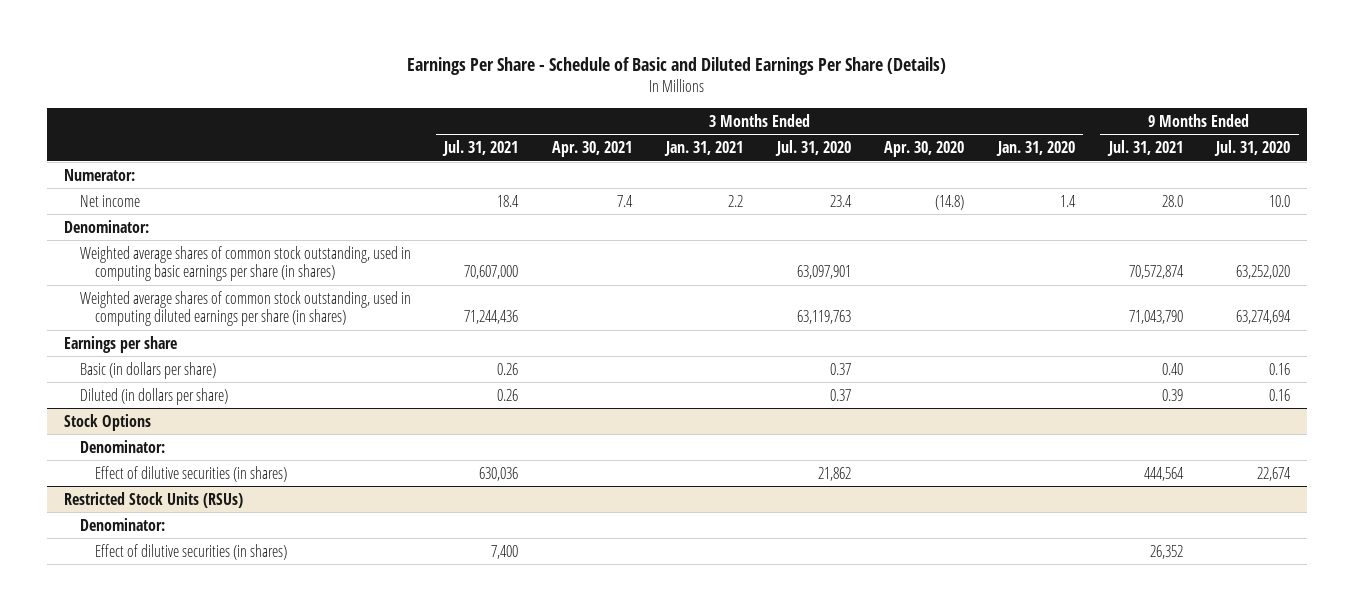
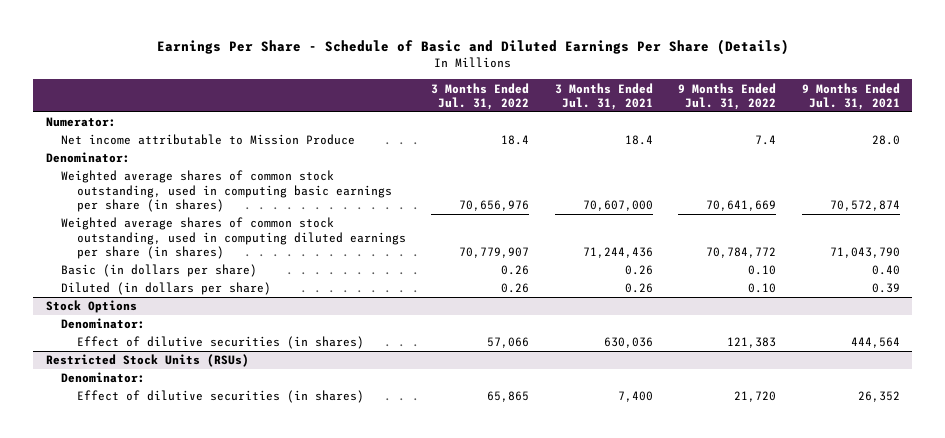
[552,141,633,158] Apr. 30, 2021 -> none
[663,141,743,157] Jan. 31, 2021 -> none
[774,140,851,157] Jul. 31, 2020 -> none
[884,141,965,158] Apr. 30, 2020 -> none
[995,141,1075,157] Jan. 31, 2020 -> none
[1214,140,1291,157] Jul. 31, 2020 -> none
none -> [431,82,530,110] 3 Months Ended Jul. 31, 2022
none -> [678,82,777,110] 9 Months Ended Jul. 31, 2022
[79,194,140,207] Net income -> [61,134,356,146] Net income attributable to Mission Produce
[63,335,177,353] Earnings per share -> none

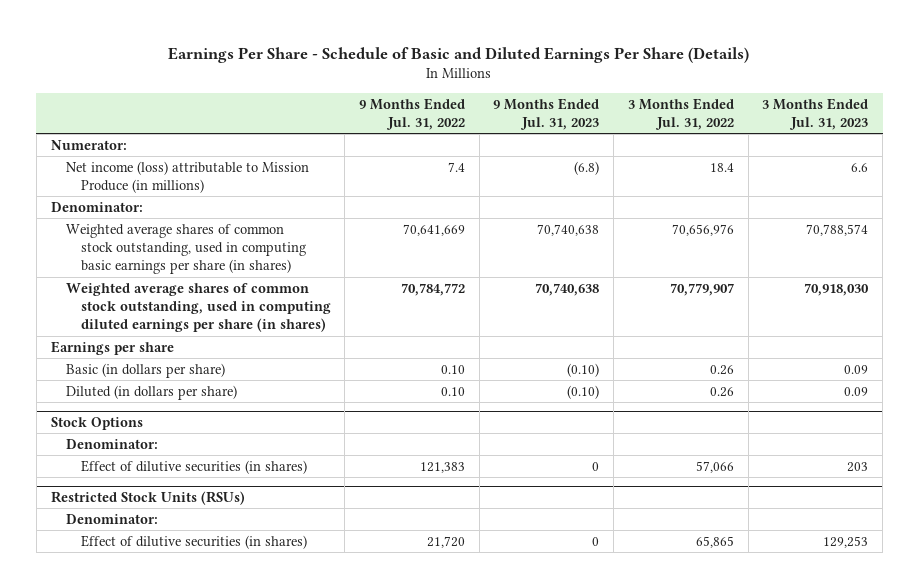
[554,82,653,110] 3 Months Ended Jul. 31, 2021 -> none
[801,82,900,110] 9 Months Ended Jul. 31, 2021 -> none
none -> [493,97,600,130] 9 Months Ended Jul. 31, 2023
none -> [762,97,869,130] 3 Months Ended Jul. 31, 2023
[61,134,356,146] Net income attributable to Mission Produce -> [65,160,309,194] Net income (loss) attributable to Mission Produce (in millions)
none -> [50,340,174,355] Earnings per share

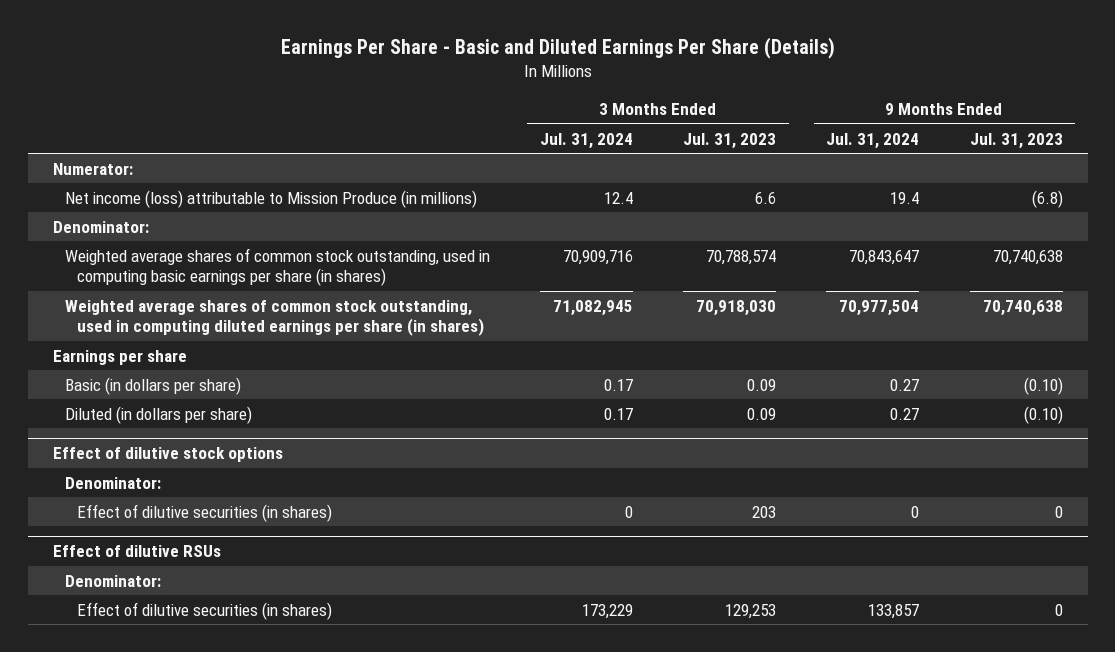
[168,46,750,63] Earnings Per Share - Schedule of Basic and Diluted Earnings Per Share (Details) -> [280,37,835,60] Earnings Per Share - Basic and Diluted Earnings Per Share (Details)
[358,97,465,130] 9 Months Ended Jul. 31, 2022 -> none
[627,97,734,130] 3 Months Ended Jul. 31, 2022 -> none
none -> [540,132,634,149] Jul. 31, 2024
none -> [826,132,920,149] Jul. 31, 2024
[50,416,143,430] Stock Options -> [52,447,283,463] Effect of dilutive stock options
[50,490,245,505] Restricted Stock Units (RSUs) -> [52,545,221,558] Effect of dilutive RSUs

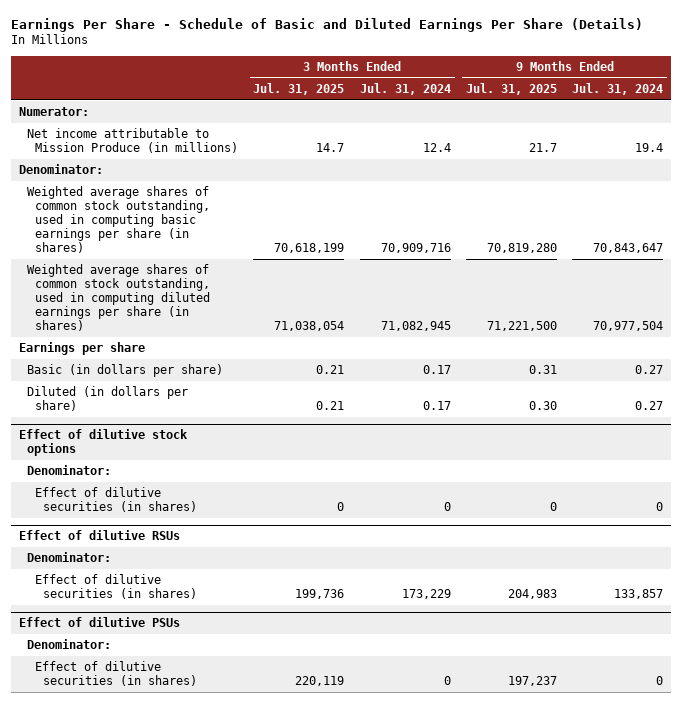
[280,37,835,60] Earnings Per Share - Basic and Diluted Earnings Per Share (Details) -> [11,17,644,32] Earnings Per Share - Schedule of Basic and Diluted Earnings Per Share (Details)
[683,132,777,149] Jul. 31, 2023 -> none
[969,132,1063,149] Jul. 31, 2023 -> none
none -> [253,83,345,96] Jul. 31, 2025
none -> [466,83,558,96] Jul. 31, 2025
[64,189,477,208] Net income (loss) attributable to Mission Produce (in millions) -> [26,128,239,154] Net income attributable to Mission Produce (in millions)
none -> [18,617,180,628] Effect of dilutive PSUs
none -> [26,639,111,650] Denominator:
none -> [35,661,198,687] Effect of dilutive securities (in shares)

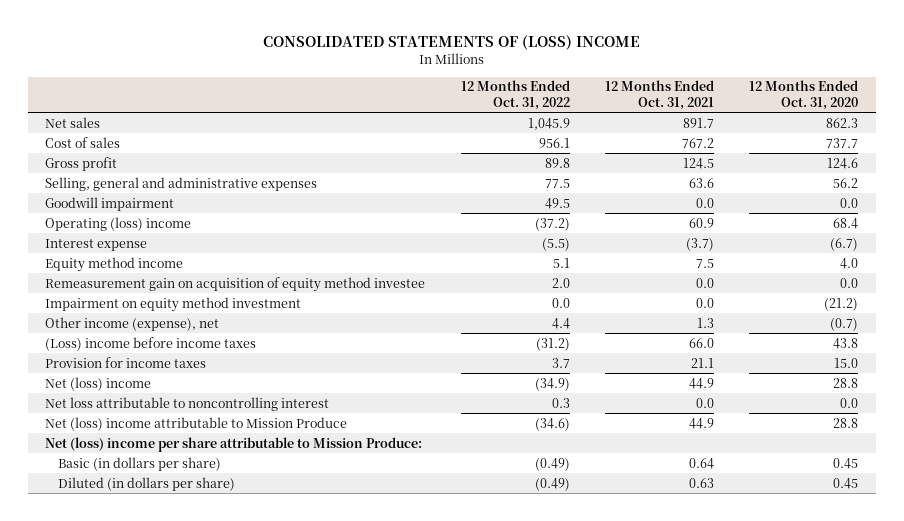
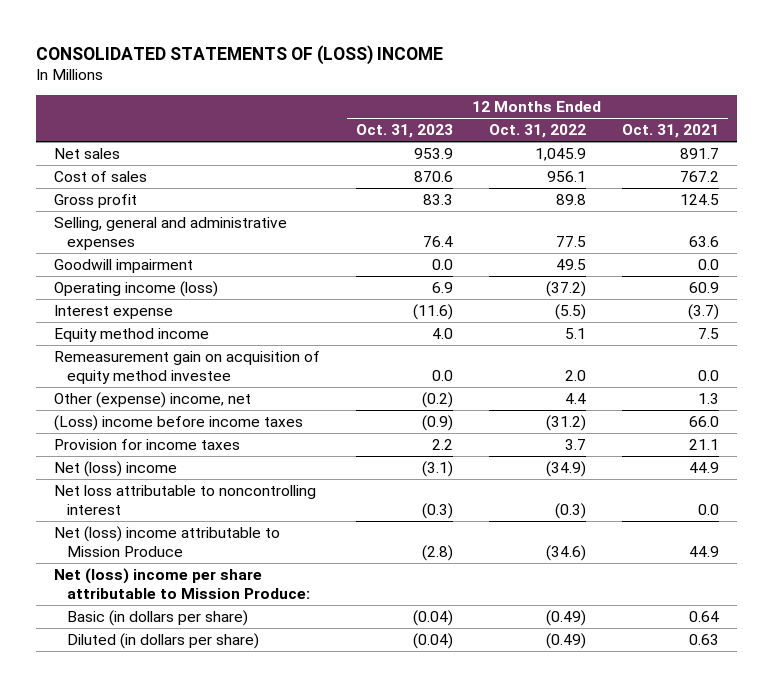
[749,80,859,110] 12 Months Ended Oct. 31, 2020 -> none
none -> [355,124,453,139] Oct. 31, 2023
[45,216,192,231] Operating (loss) income -> [53,280,218,297] Operating income (loss)
[45,296,302,312] Impairment on equity method investment -> none
[45,316,220,331] Other income (expense), net -> [53,391,251,408] Other (expense) income, net
[551,397,570,408] 0.3 -> [554,502,586,519] (0.3)

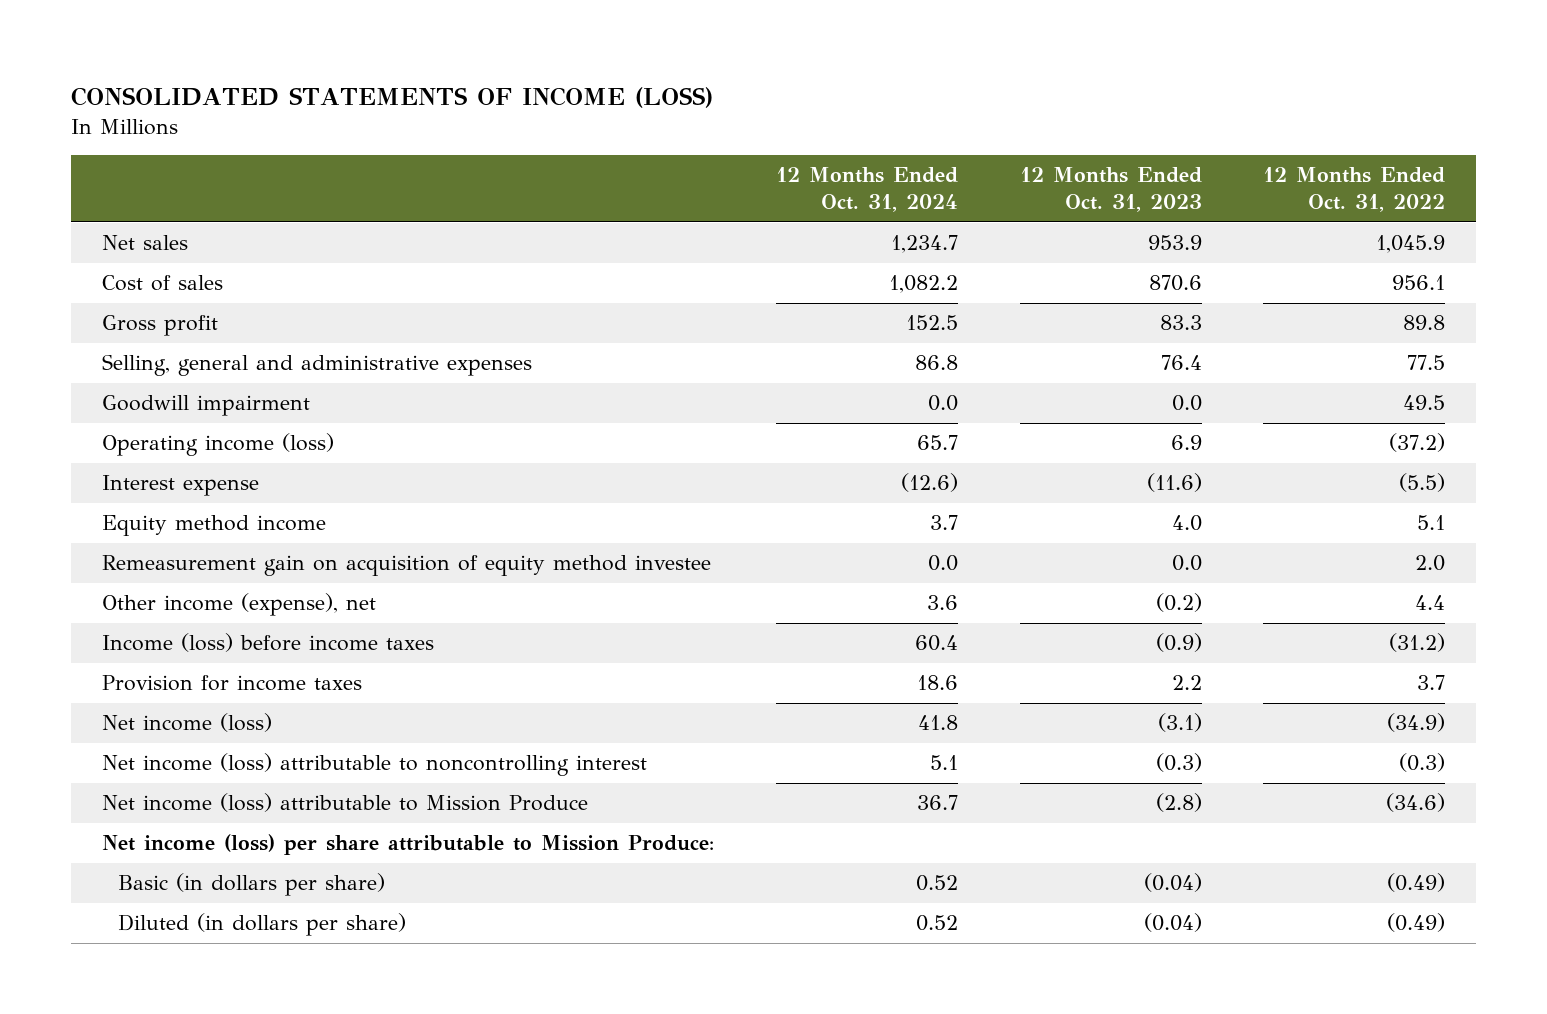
[35,44,443,65] CONSOLIDATED STATEMENTS OF (LOSS) INCOME -> [71,86,714,108] CONSOLIDATED STATEMENTS OF INCOME (LOSS)
[621,124,719,139] Oct. 31, 2021 -> none
none -> [775,167,958,213] 12 Months Ended Oct. 31, 2024
[53,391,251,408] Other (expense) income, net -> [102,593,377,617] Other income (expense), net
[53,414,303,431] (Loss) income before income taxes -> [102,633,435,653] Income (loss) before income taxes
[53,460,177,477] Net (loss) income -> [102,713,273,733] Net income (loss)
[53,484,316,515] Net loss attributable to noncontrolling interest -> [102,753,648,777] Net income (loss) attributable to noncontrolling interest
[53,525,280,557] Net (loss) income attributable to Mission Produce -> [102,793,589,813] Net income (loss) attributable to Mission Produce
[53,567,310,599] Net (loss) income per share attributable to Mission Produce: -> [102,834,715,856] Net income (loss) per share attributable to Mission Produce:

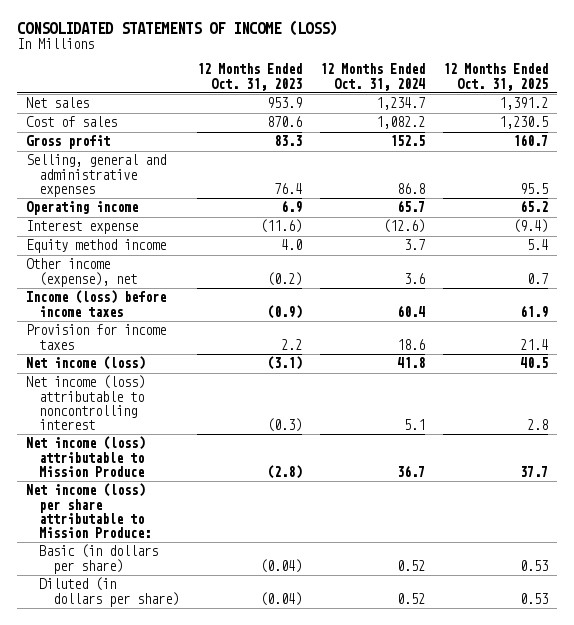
[1263,167,1446,213] 12 Months Ended Oct. 31, 2022 -> none
none -> [443,63,549,91] 12 Months Ended Oct. 31, 2025
[102,395,311,417] Goodwill impairment -> none
[102,433,335,457] Operating income (loss) -> [26,201,139,216] Operating income
[102,555,712,577] Remeasurement gain on acquisition of equity method investee -> none

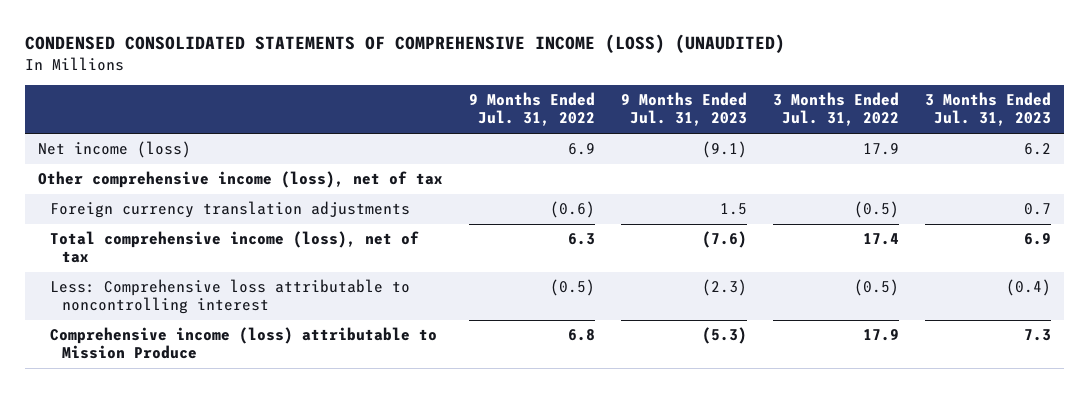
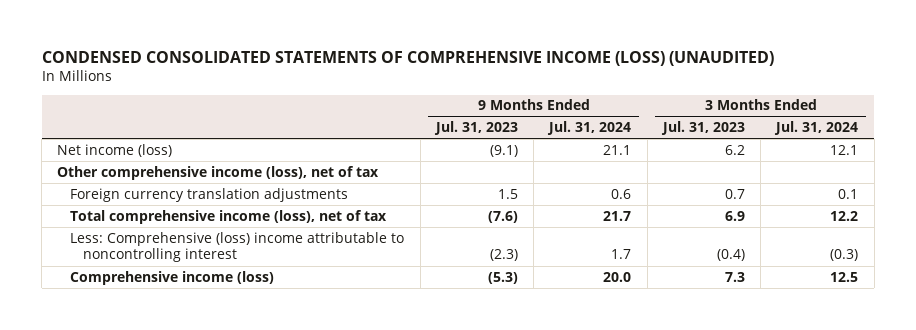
[469,92,596,127] 9 Months Ended Jul. 31, 2022 -> none
[772,92,899,127] 3 Months Ended Jul. 31, 2022 -> none
none -> [547,121,632,136] Jul. 31, 2024
none -> [774,121,859,136] Jul. 31, 2024
[50,279,411,315] Less: Comprehensive loss attributable to noncontrolling interest -> [70,231,405,263] Less: Comprehensive (loss) income attributable to noncontrolling interest
[50,327,438,360] Comprehensive income (loss) attributable to Mission Produce -> [70,270,275,285] Comprehensive income (loss)

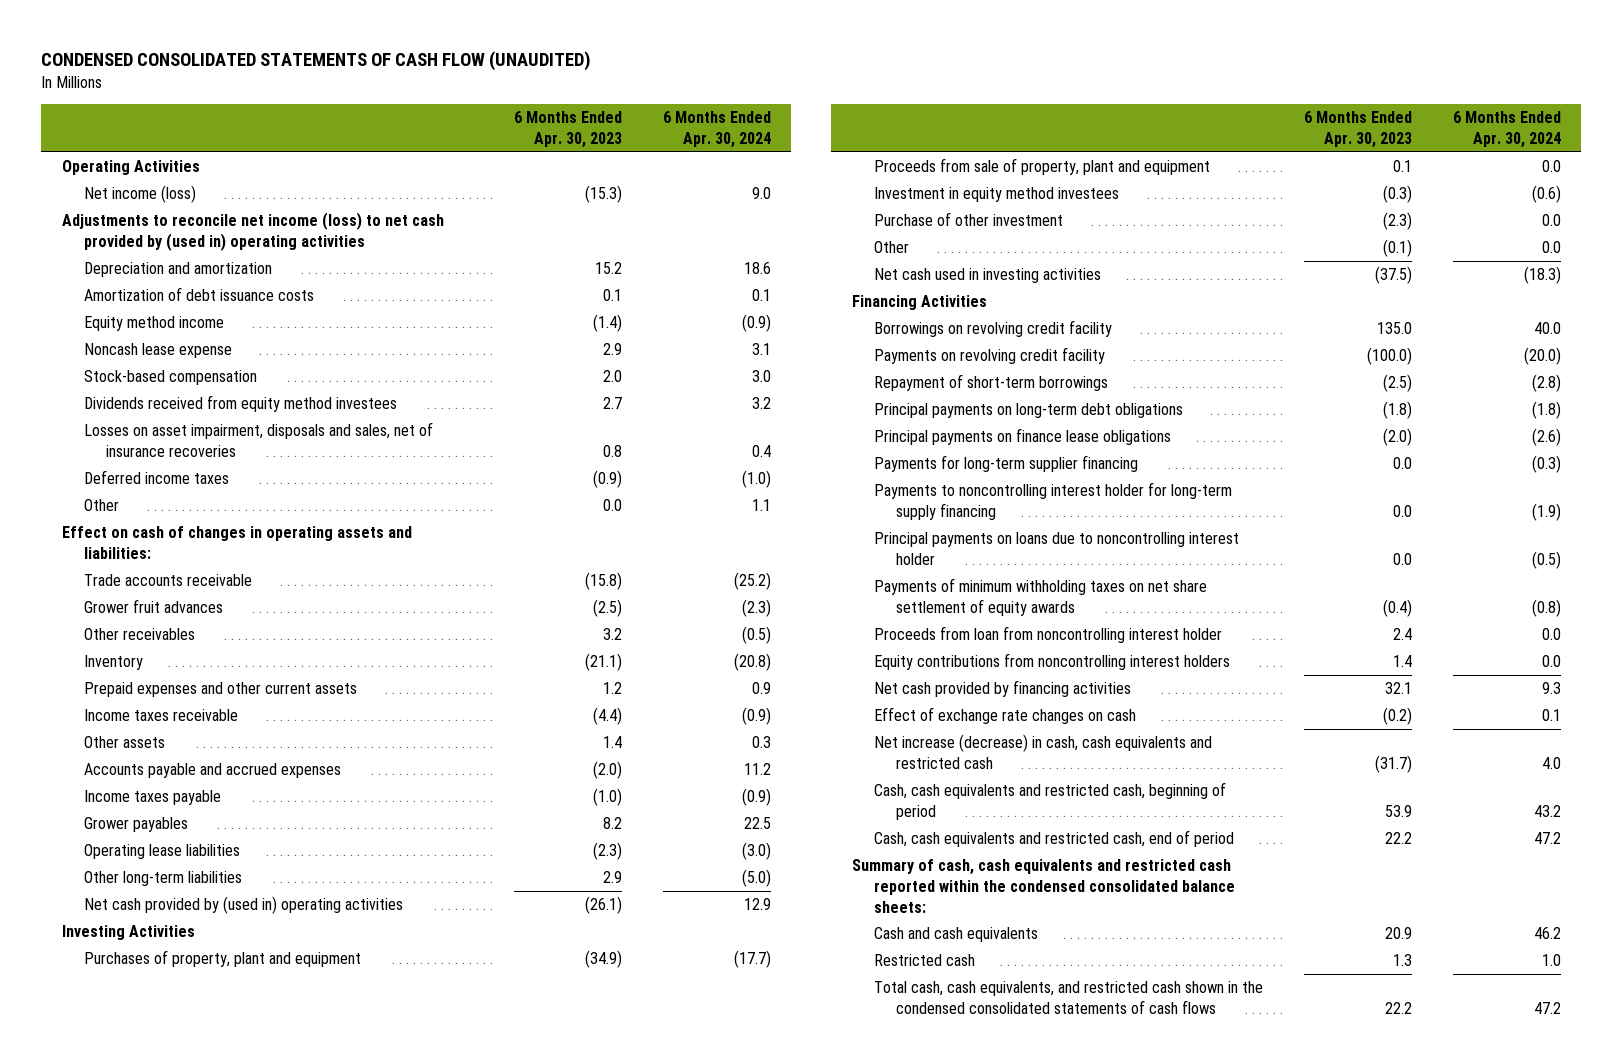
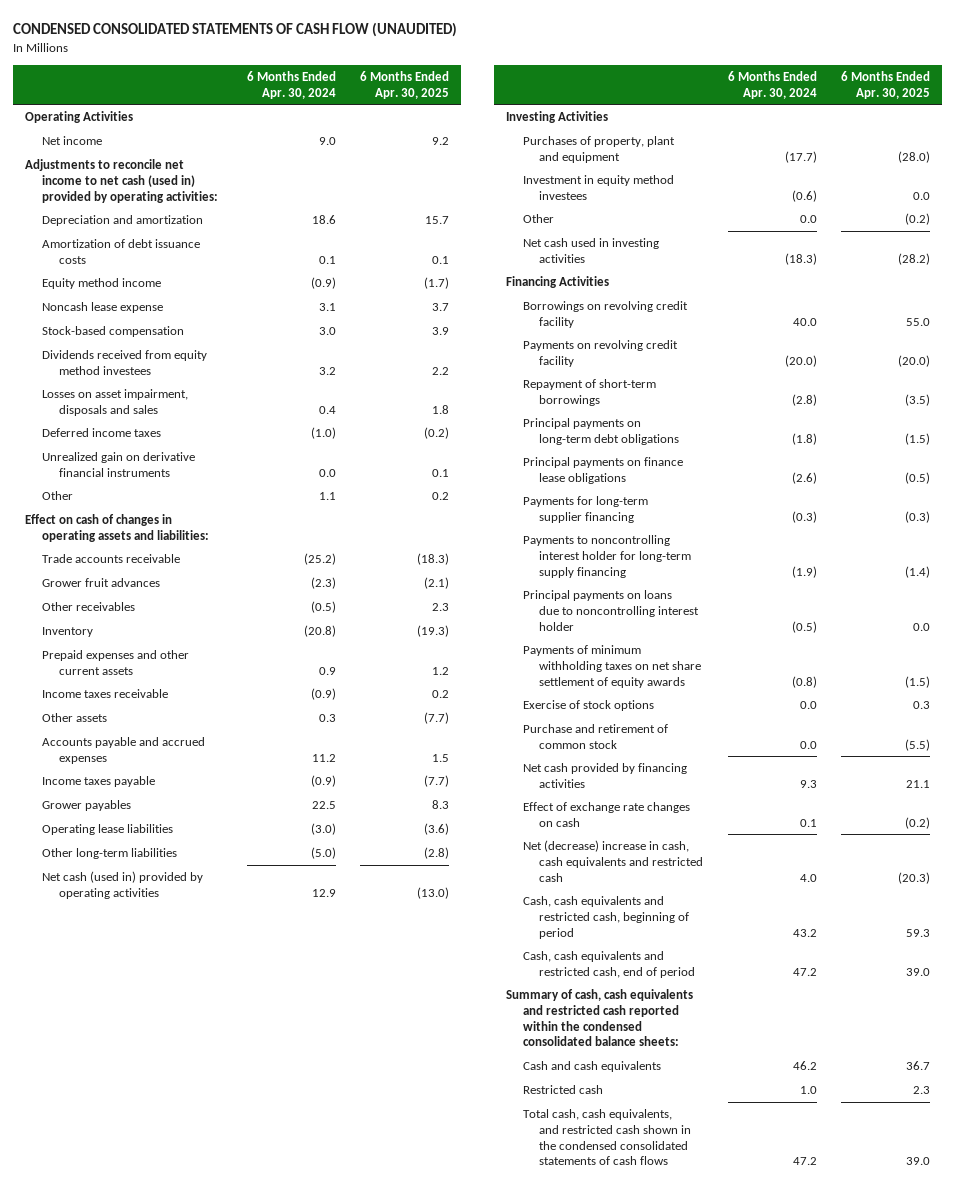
[513,111,622,148] 6 Months Ended Apr. 30, 2023 -> none
none -> [359,70,449,99] 6 Months Ended Apr. 30, 2025
[83,185,196,204] Net income (loss) -> [41,136,102,146] Net income
[61,212,444,251] Adjustments to reconcile net income (loss) to net cash provided by (used in) operating activities -> [25,159,218,203] Adjustments to reconcile net income to net cash (used in) provided by operating activities:
[83,422,433,457] Losses on asset impairment, disposals and sales, net of insurance recoveries -> [41,389,188,416] Losses on asset impairment, disposals and sales
none -> [41,452,195,477] Unrealized gain on derivative financial instruments
[83,896,403,915] Net cash provided by (used in) operating activities -> [41,871,203,899] Net cash (used in) provided by operating activities
[873,158,1210,176] Proceeds from sale of property, plant and equipment -> none
[873,212,1063,227] Purchase of other investment -> none
[873,626,1222,644] Proceeds from loan from noncontrolling interest holder -> none
[873,653,1230,671] Equity contributions from noncontrolling interest holders -> none
none -> [522,700,654,712] Exercise of stock options
none -> [522,724,668,749] Purchase and retirement of common stock
[873,734,1212,769] Net increase (decrease) in cash, cash equivalents and restricted cash -> [522,840,704,882] Net (decrease) increase in cash, cash equivalents and restricted cash

